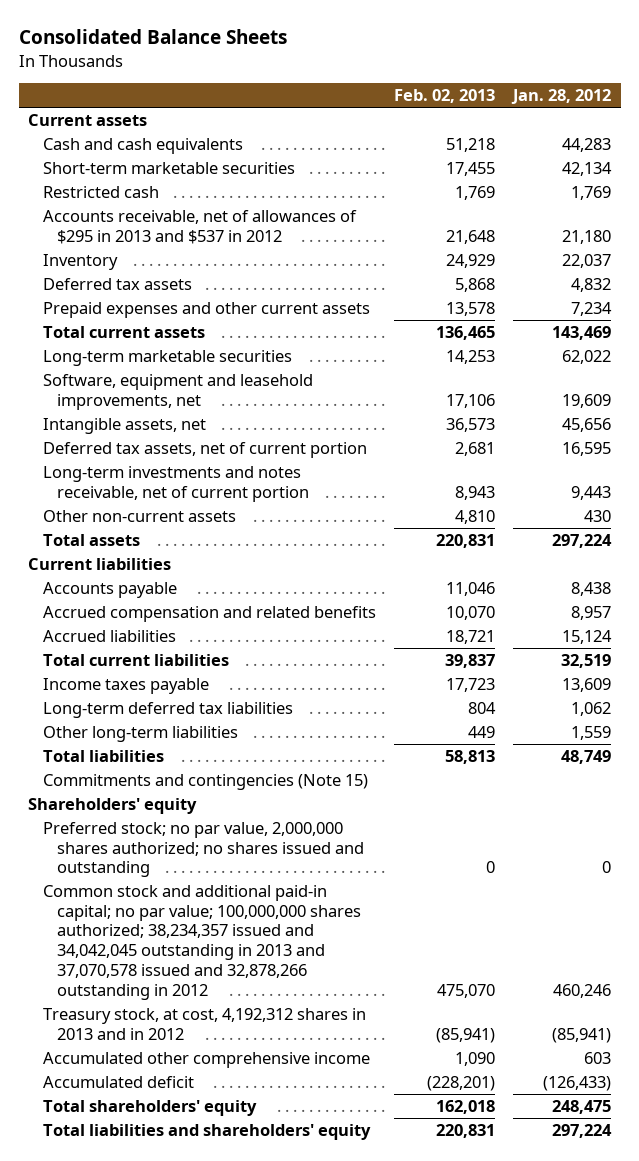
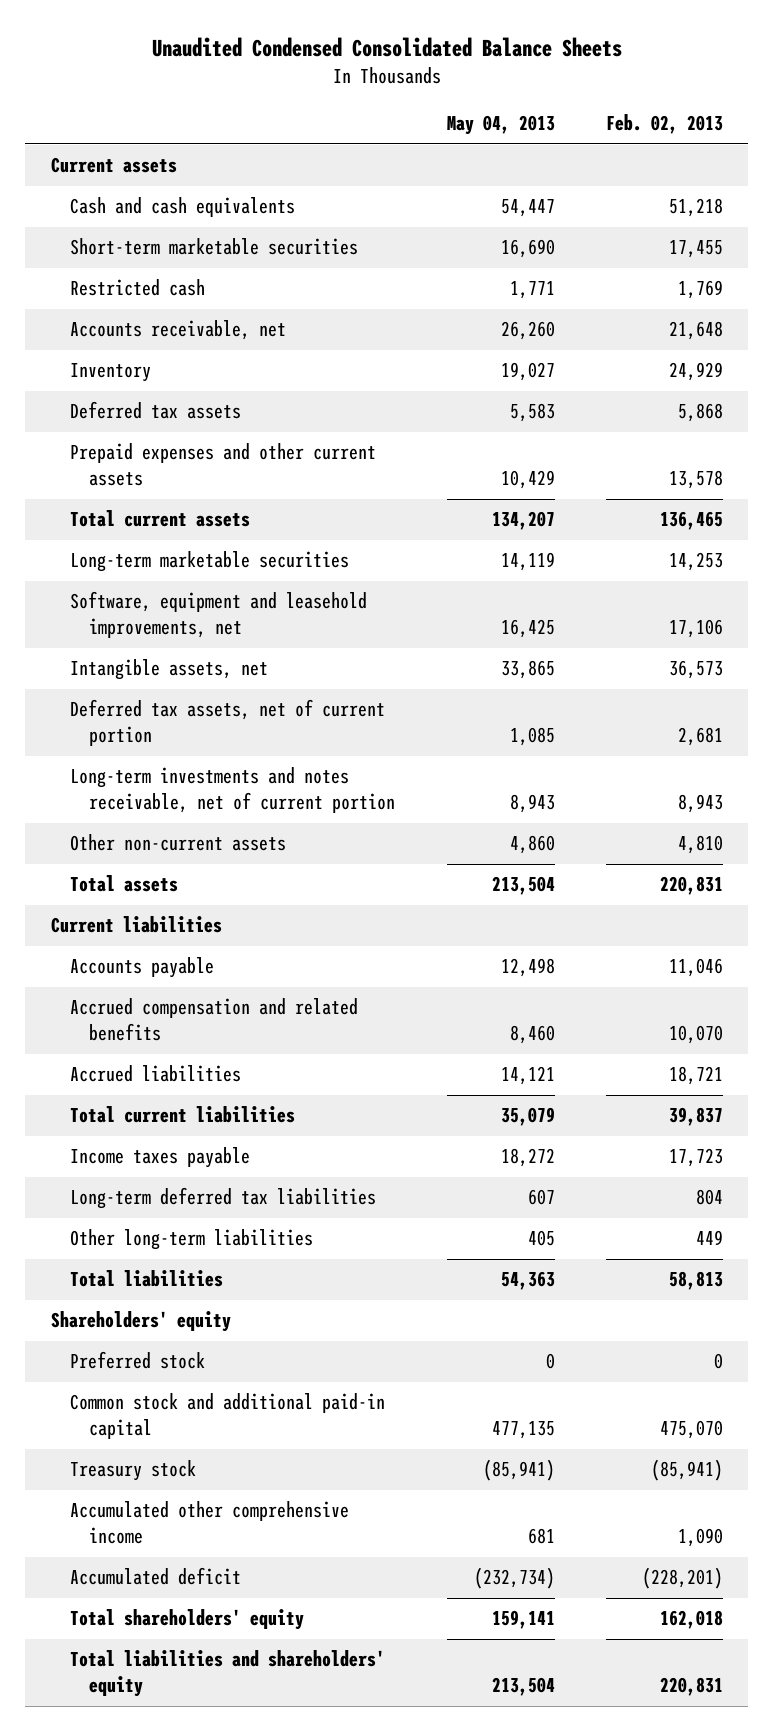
[18,29,287,45] Consolidated Balance Sheets -> [151,37,622,58] Unaudited Condensed Consolidated Balance Sheets
[511,89,612,105] Jan. 28, 2012 -> none
none -> [446,115,555,136] May 04, 2013
[42,209,357,244] Accounts receivable, net of allowances of $295 in 2013 and $537 in 2012 -> [70,320,287,341] Accounts receivable, net
[42,773,368,790] Commitments and contingencies (Note 15) -> none
[42,821,365,878] Preferred stock; no par value, 2,000,000 shares authorized; no shares issued and outstanding -> [70,1351,206,1370] Preferred stock
[42,884,362,1000] Common stock and additional paid-in capital; no par value; 100,000,000 shares authorized; 38,234,357 issued and 34,042,045 outstanding in 2013 and 37,070,578 issued and 32,878,266 outstanding in 2012 -> [70,1393,386,1440] Common stock and additional paid-in capital
[42,1007,366,1040] Treasury stock, at cost, 4,192,312 shares in 2013 and in 2012 -> [70,1460,197,1482] Treasury stock

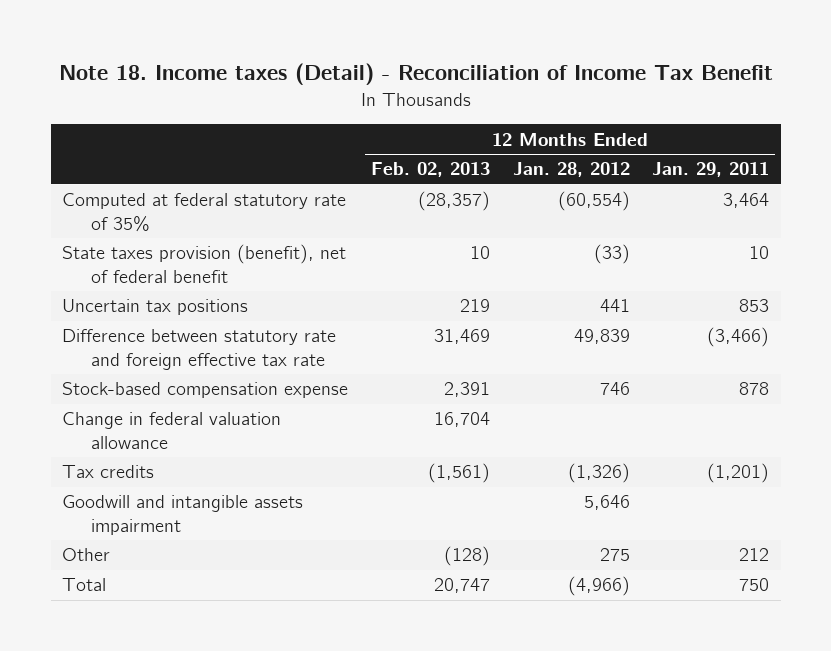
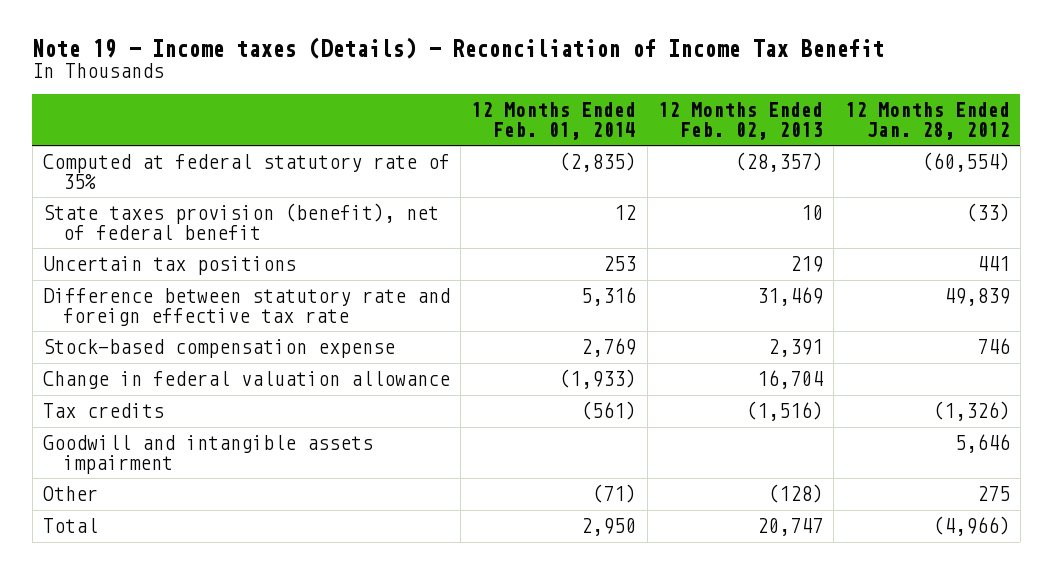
[58,63,773,86] Note 18. Income taxes (Detail) - Reconciliation of Income Tax Benefit -> [32,36,885,59] Note 19 - Income taxes (Details) - Reconciliation of Income Tax Benefit
[652,162,770,178] Jan. 29, 2011 -> none
none -> [471,102,637,140] 12 Months Ended Feb. 01, 2014
[427,463,490,484] (1,561) -> [745,401,823,422] (1,516)

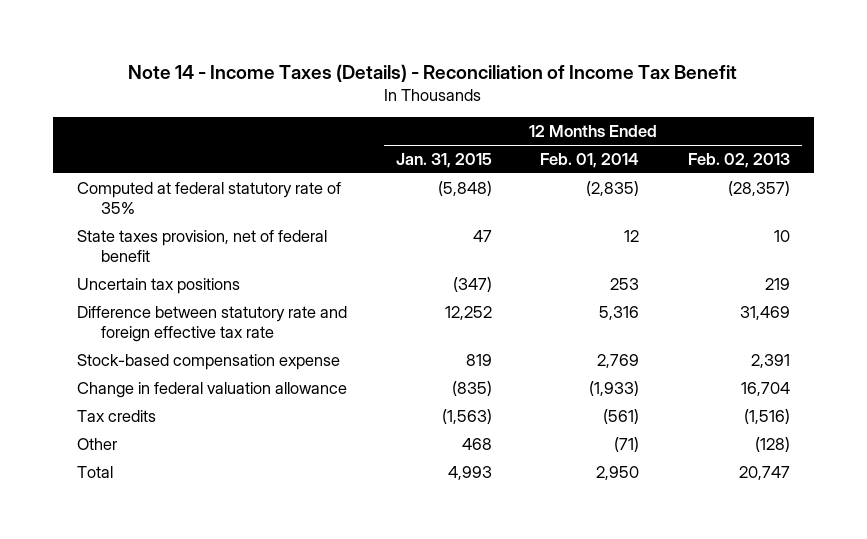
[32,36,885,59] Note 19 - Income taxes (Details) - Reconciliation of Income Tax Benefit -> [128,63,738,82] Note 14 - Income Taxes (Details) - Reconciliation of Income Tax Benefit
[844,102,1010,140] 12 Months Ended Jan. 28, 2012 -> none
none -> [395,152,492,168] Jan. 31, 2015
[42,203,439,240] State taxes provision (benefit), net of federal benefit -> [77,229,328,263] State taxes provision, net of federal benefit
[42,435,373,474] Goodwill and intangible assets impairment -> none

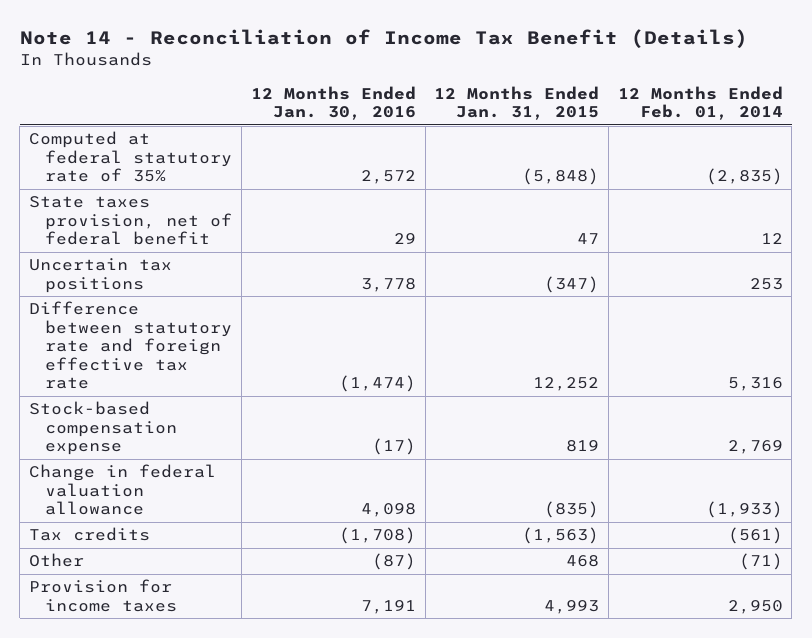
[128,63,738,82] Note 14 - Income Taxes (Details) - Reconciliation of Income Tax Benefit -> [19,28,748,48] Note 14 - Reconciliation of Income Tax Benefit (Details)
[687,152,790,168] Feb. 02, 2013 -> none
none -> [250,85,416,121] 12 Months Ended Jan. 30, 2016
[77,465,114,478] Total -> [28,579,178,612] Provision for income taxes

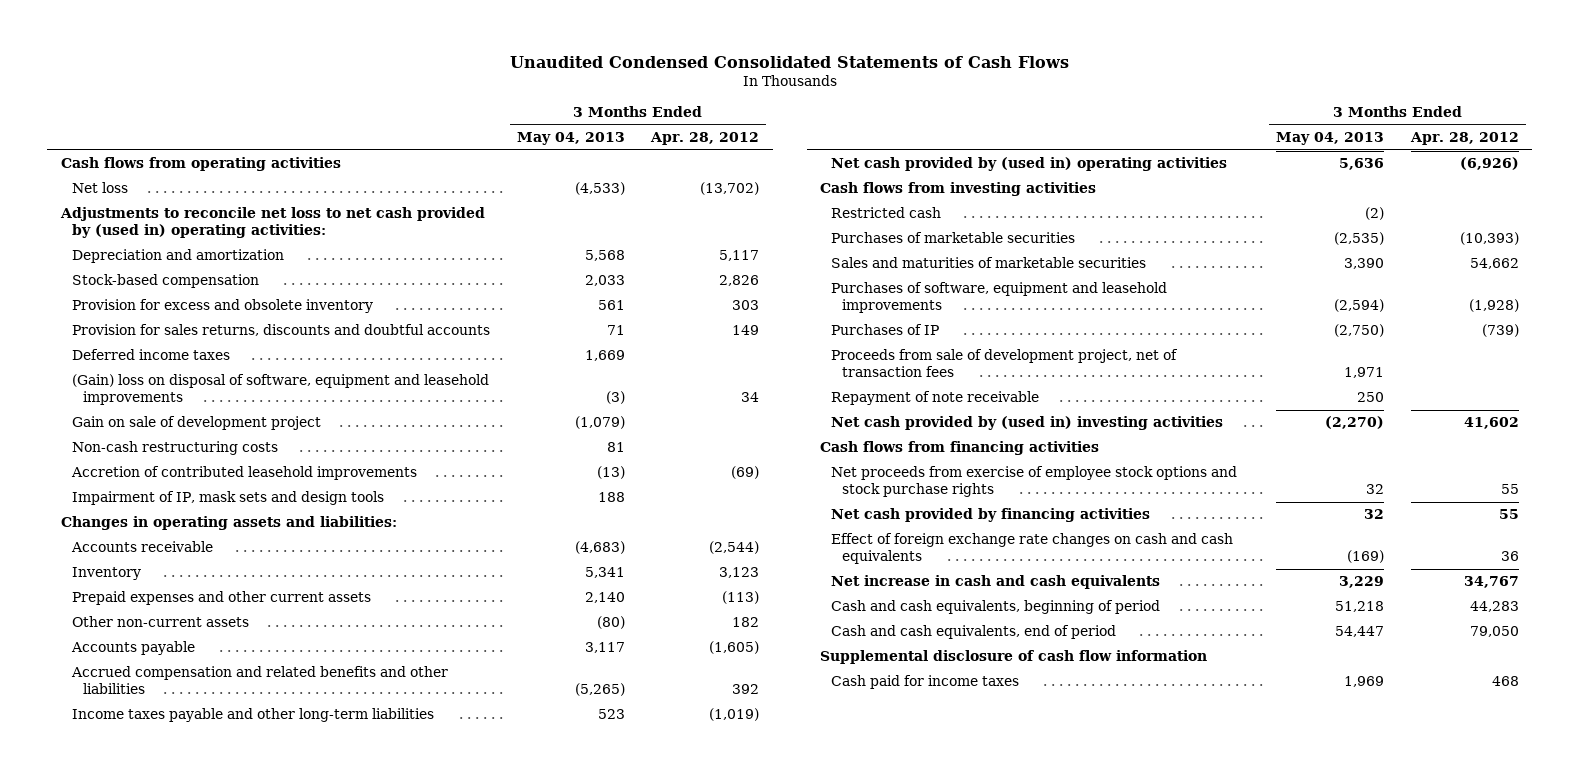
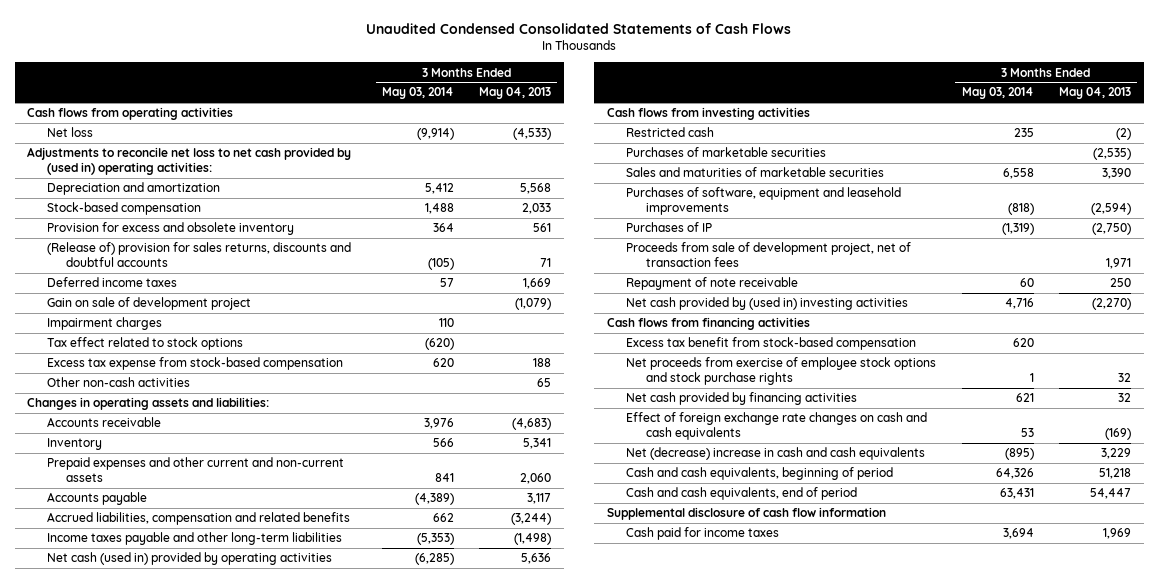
[650,132,760,146] Apr. 28, 2012 -> none
none -> [381,87,454,100] May 03, 2014
[71,324,490,337] Provision for sales returns, discounts and doubtful accounts -> [46,242,351,268] (Release of) provision for sales returns, discounts and doubtful accounts
[71,374,489,406] (Gain) loss on disposal of software, equipment and leasehold improvements -> none
[71,441,278,456] Non-cash restructuring costs -> none
[70,466,417,481] Accretion of contributed leasehold improvements -> none
none -> [46,317,162,331] Impairment charges
none -> [46,337,243,351] Tax effect related to stock options
[71,491,384,506] Impairment of IP, mask sets and design tools -> [46,357,343,371] Excess tax expense from stock-based compensation
none -> [46,377,190,388] Other non-cash activities
[71,616,249,628] Other non-current assets -> none
[71,591,371,606] Prepaid expenses and other current assets -> [46,457,344,483] Prepaid expenses and other current and non-current assets
[584,592,625,604] 2,140 -> [520,473,552,485] 2,060
[70,666,448,695] Accrued compensation and related benefits and other liabilities -> [46,512,350,526] Accrued liabilities, compensation and related benefits
[574,683,625,697] (5,265) -> [511,513,552,526] (3,244)
[597,709,625,720] 523 -> [514,533,552,546] (1,498)
[831,157,1228,172] Net cash provided by (used in) operating activities -> [46,552,332,566] Net cash (used in) provided by operating activities
none -> [626,337,917,351] Excess tax benefit from stock-based compensation
[831,575,1161,590] Net increase in cash and cash equivalents -> [626,447,926,461] Net (decrease) increase in cash and cash equivalents

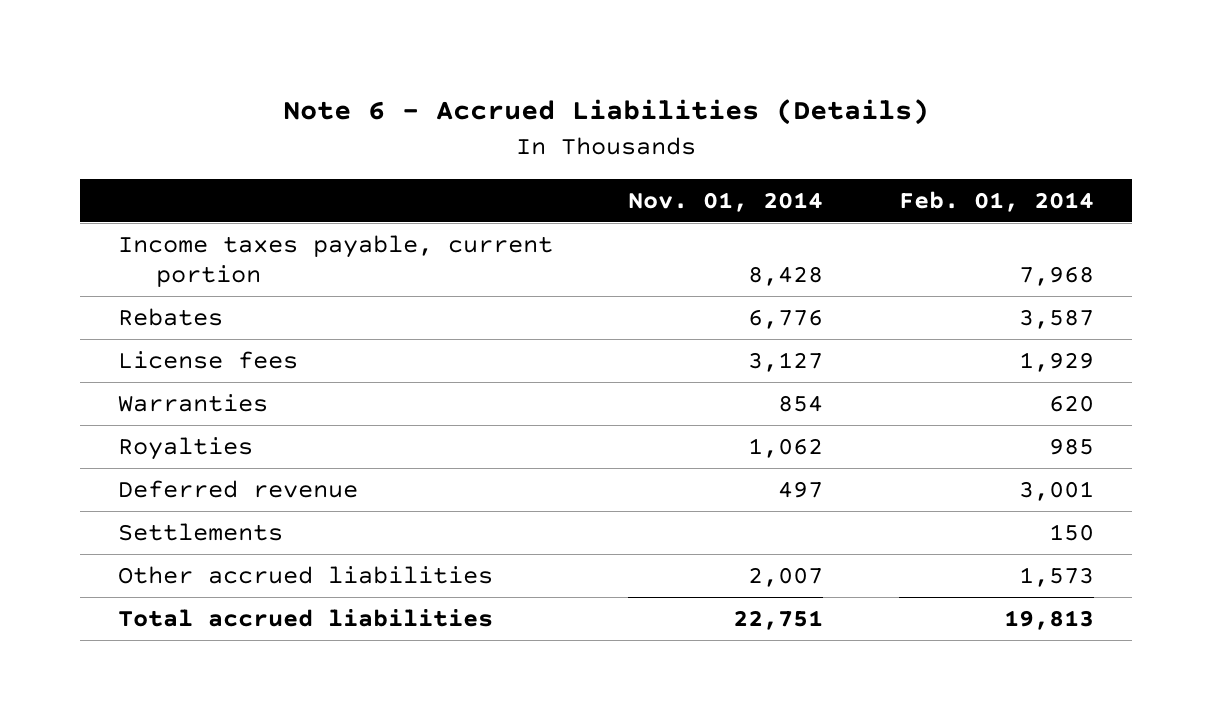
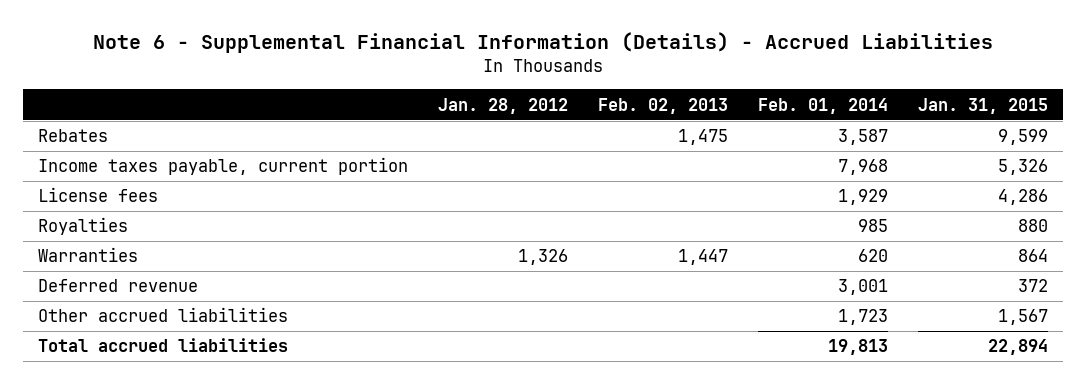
[282,99,929,126] Note 6 - Accrued Liabilities (Details) -> [93,32,994,54] Note 6 - Supplemental Financial Information (Details) - Accrued Liabilities
[628,191,824,212] Nov. 01, 2014 -> none
none -> [438,97,569,114] Jan. 28, 2012
none -> [598,97,729,114] Feb. 02, 2013
none -> [918,97,1049,114] Jan. 31, 2015
[117,234,553,288] Income taxes payable, current portion -> [38,157,409,176] Income taxes payable, current portion
[117,393,268,412] Warranties -> [38,247,139,263] Warranties
[117,522,283,541] Settlements -> none
[1018,566,1094,587] 1,573 -> [838,309,889,326] 1,723

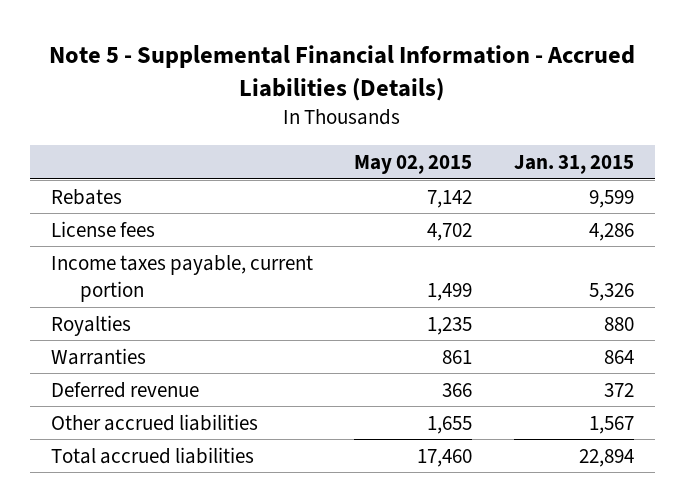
[93,32,994,54] Note 6 - Supplemental Financial Information (Details) - Accrued Liabilities -> [49,44,636,101] Note 5 - Supplemental Financial Information - Accrued Liabilities (Details)
[438,97,569,114] Jan. 28, 2012 -> none
[598,97,729,114] Feb. 02, 2013 -> none
[758,97,889,114] Feb. 01, 2014 -> none
none -> [354,154,473,174] May 02, 2015
[38,157,409,176] Income taxes payable, current portion -> [50,254,313,302] Income taxes payable, current portion

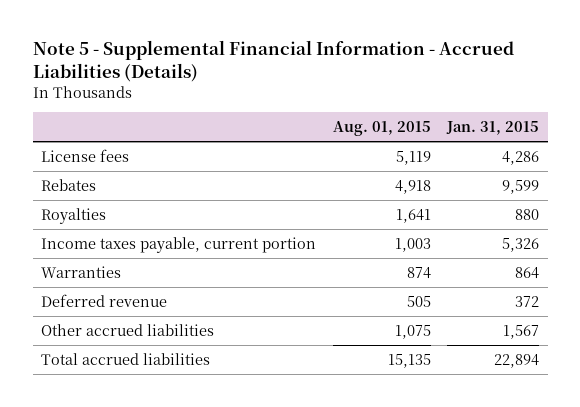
[354,154,473,174] May 02, 2015 -> none
none -> [332,121,431,137] Aug. 01, 2015
[50,188,122,205] Rebates -> [41,178,97,191] Rebates
[50,254,313,302] Income taxes payable, current portion -> [41,236,317,253] Income taxes payable, current portion

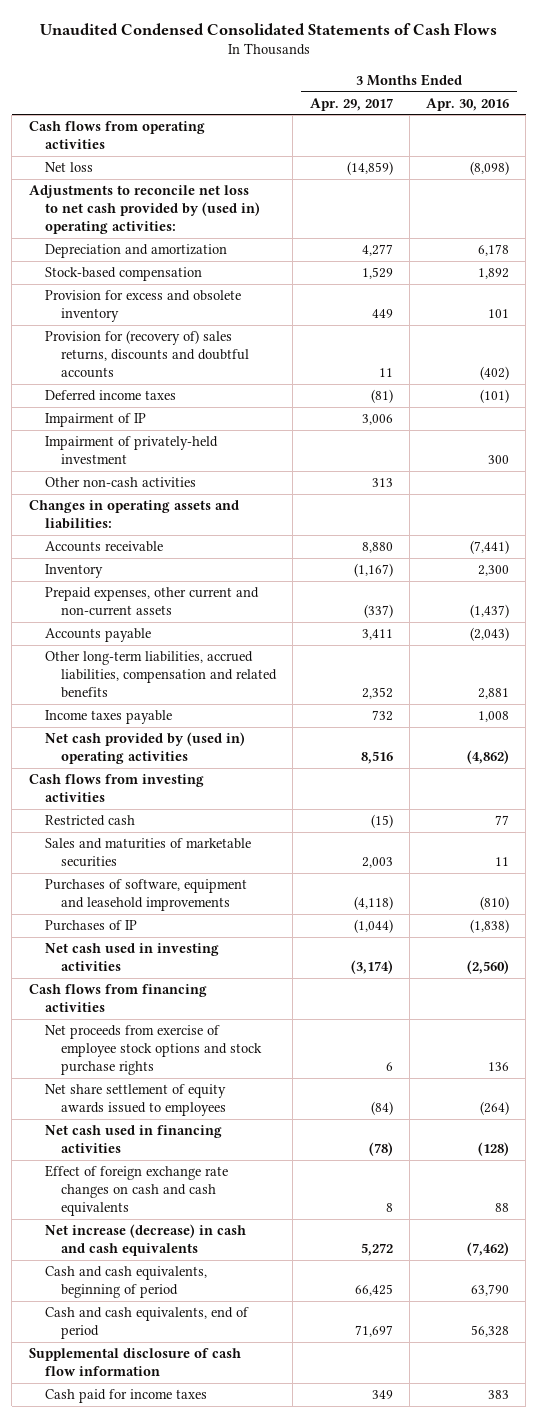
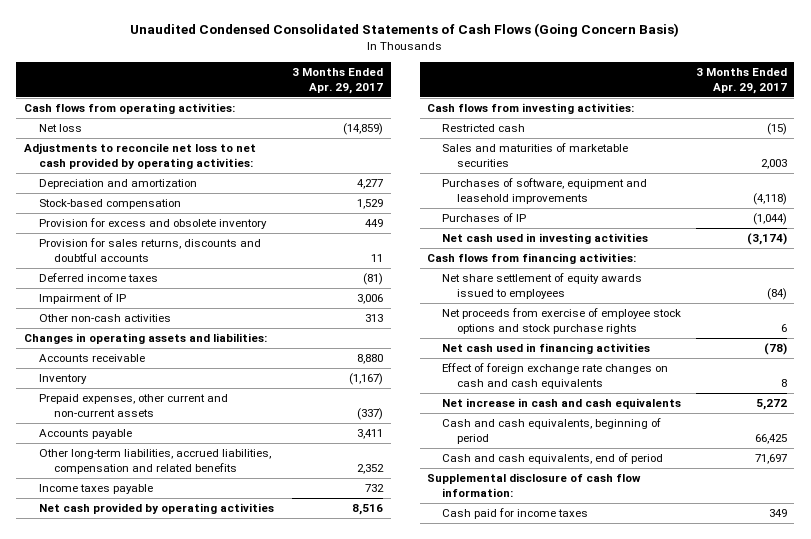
[39,22,497,35] Unaudited Condensed Consolidated Statements of Cash Flows -> [130,23,680,38] Unaudited Condensed Consolidated Statements of Cash Flows (Going Concern Basis)
[425,97,509,111] Apr. 30, 2016 -> none
[28,121,205,150] Cash flows from operating activities -> [23,103,235,115] Cash flows from operating activities:
[28,185,260,235] Adjustments to reconcile net loss to net cash provided by (used in) operating activities: -> [23,143,256,169] Adjustments to reconcile net loss to net cash provided by operating activities:
[44,330,250,379] Provision for (recovery of) sales returns, discounts and doubtful accounts -> [38,238,261,262] Provision for sales returns, discounts and doubtful accounts
[44,436,218,465] Impairment of privately-held investment -> none
[44,732,245,765] Net cash provided by (used in) operating activities -> [38,503,274,515] Net cash provided by operating activities
[28,774,204,803] Cash flows from investing activities -> [427,103,635,115] Cash flows from investing activities:
[28,984,207,1013] Cash flows from financing activities -> [427,253,637,265] Cash flows from financing activities:
[44,1025,263,1076] Net proceeds from exercise of employee stock options and stock purchase rights -> [442,308,682,334] Net proceeds from exercise of employee stock options and stock purchase rights
[44,1224,246,1257] Net increase (decrease) in cash and cash equivalents -> [442,398,682,410] Net increase in cash and cash equivalents
[28,1348,241,1377] Supplemental disclosure of cash flow information -> [427,473,642,497] Supplemental disclosure of cash flow information:

